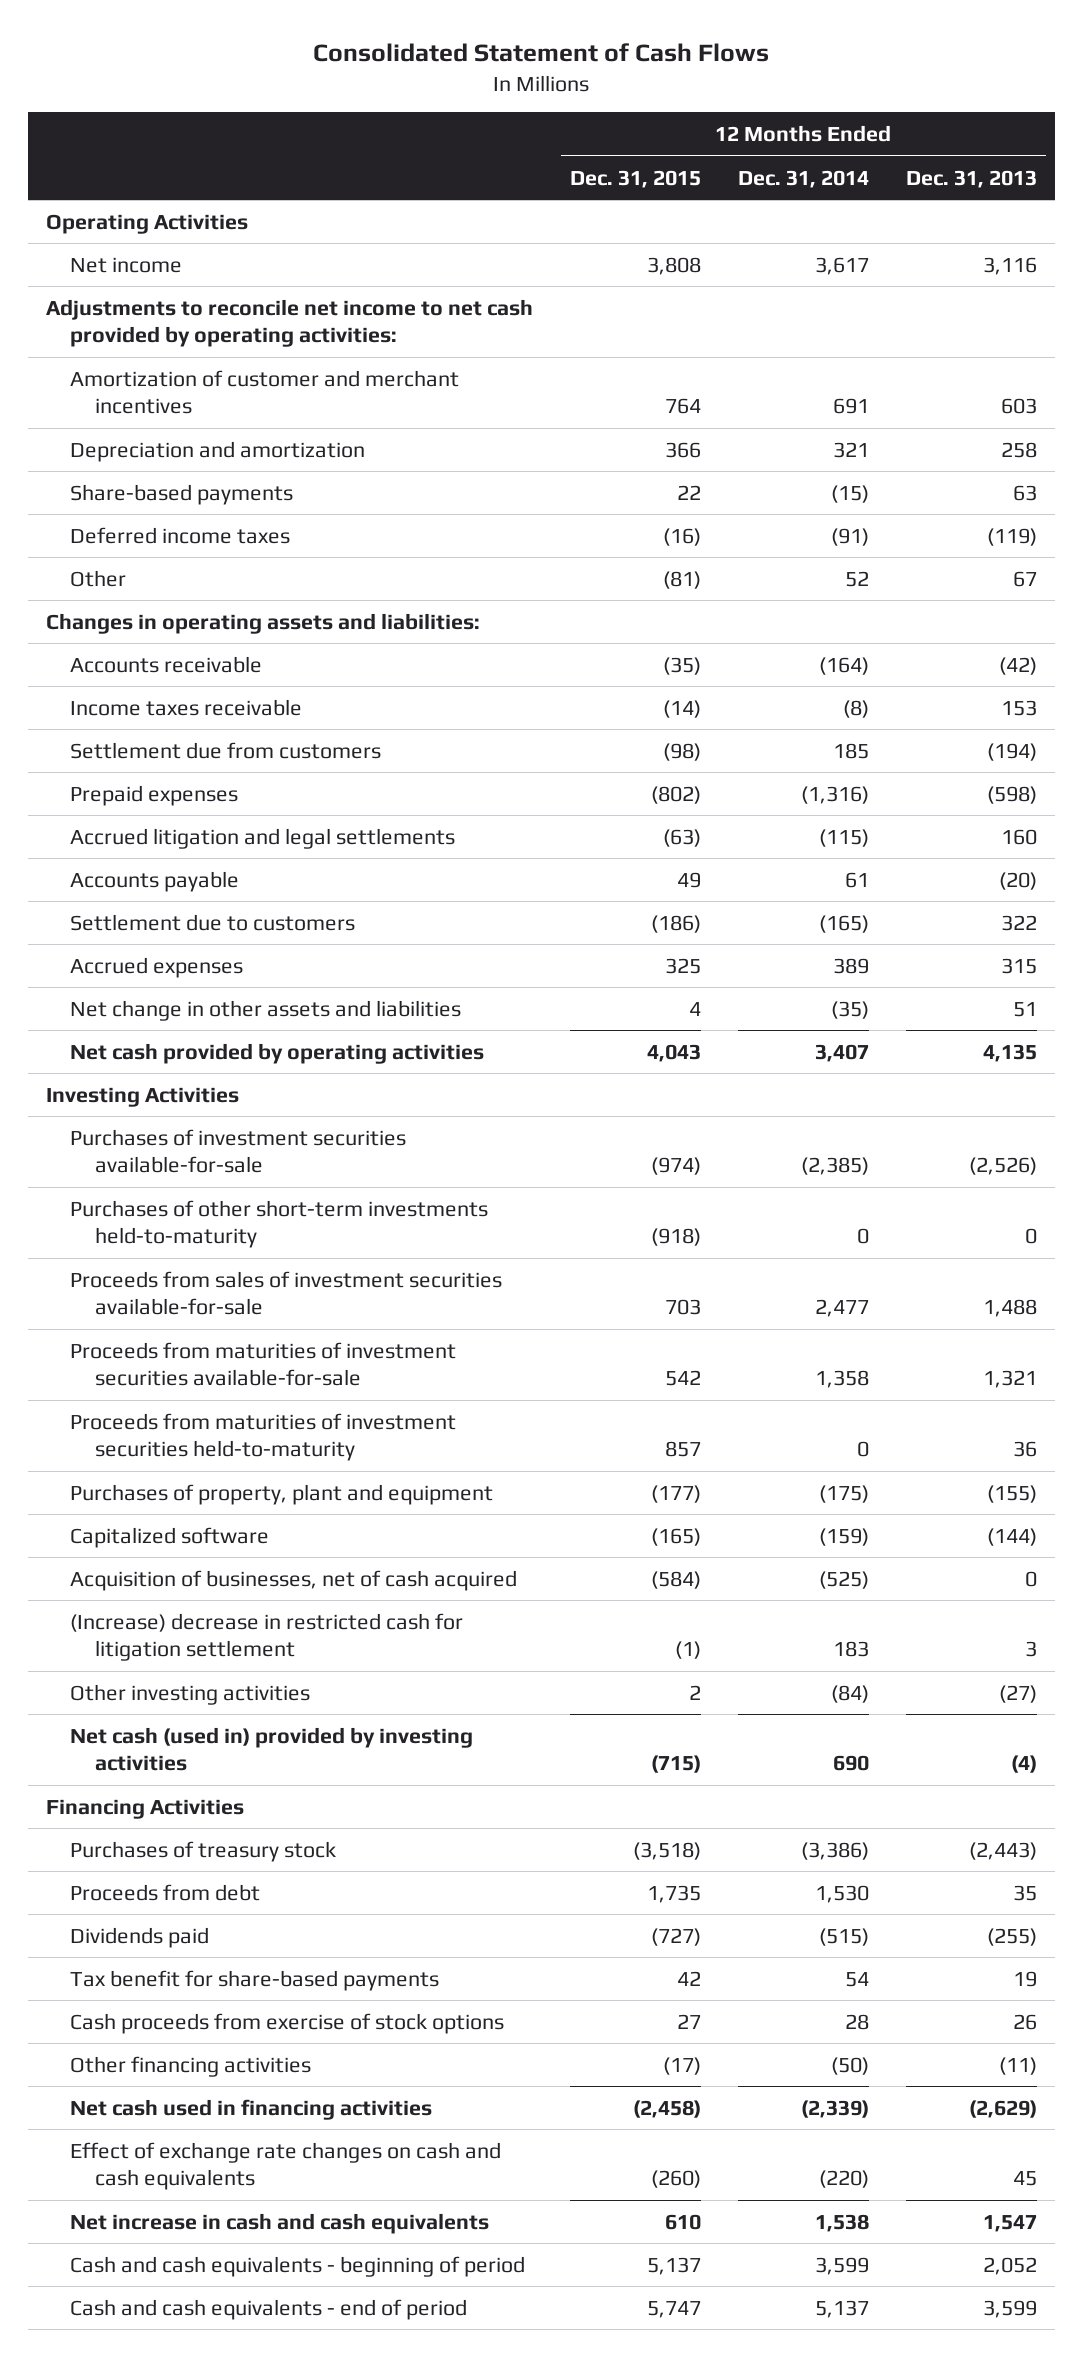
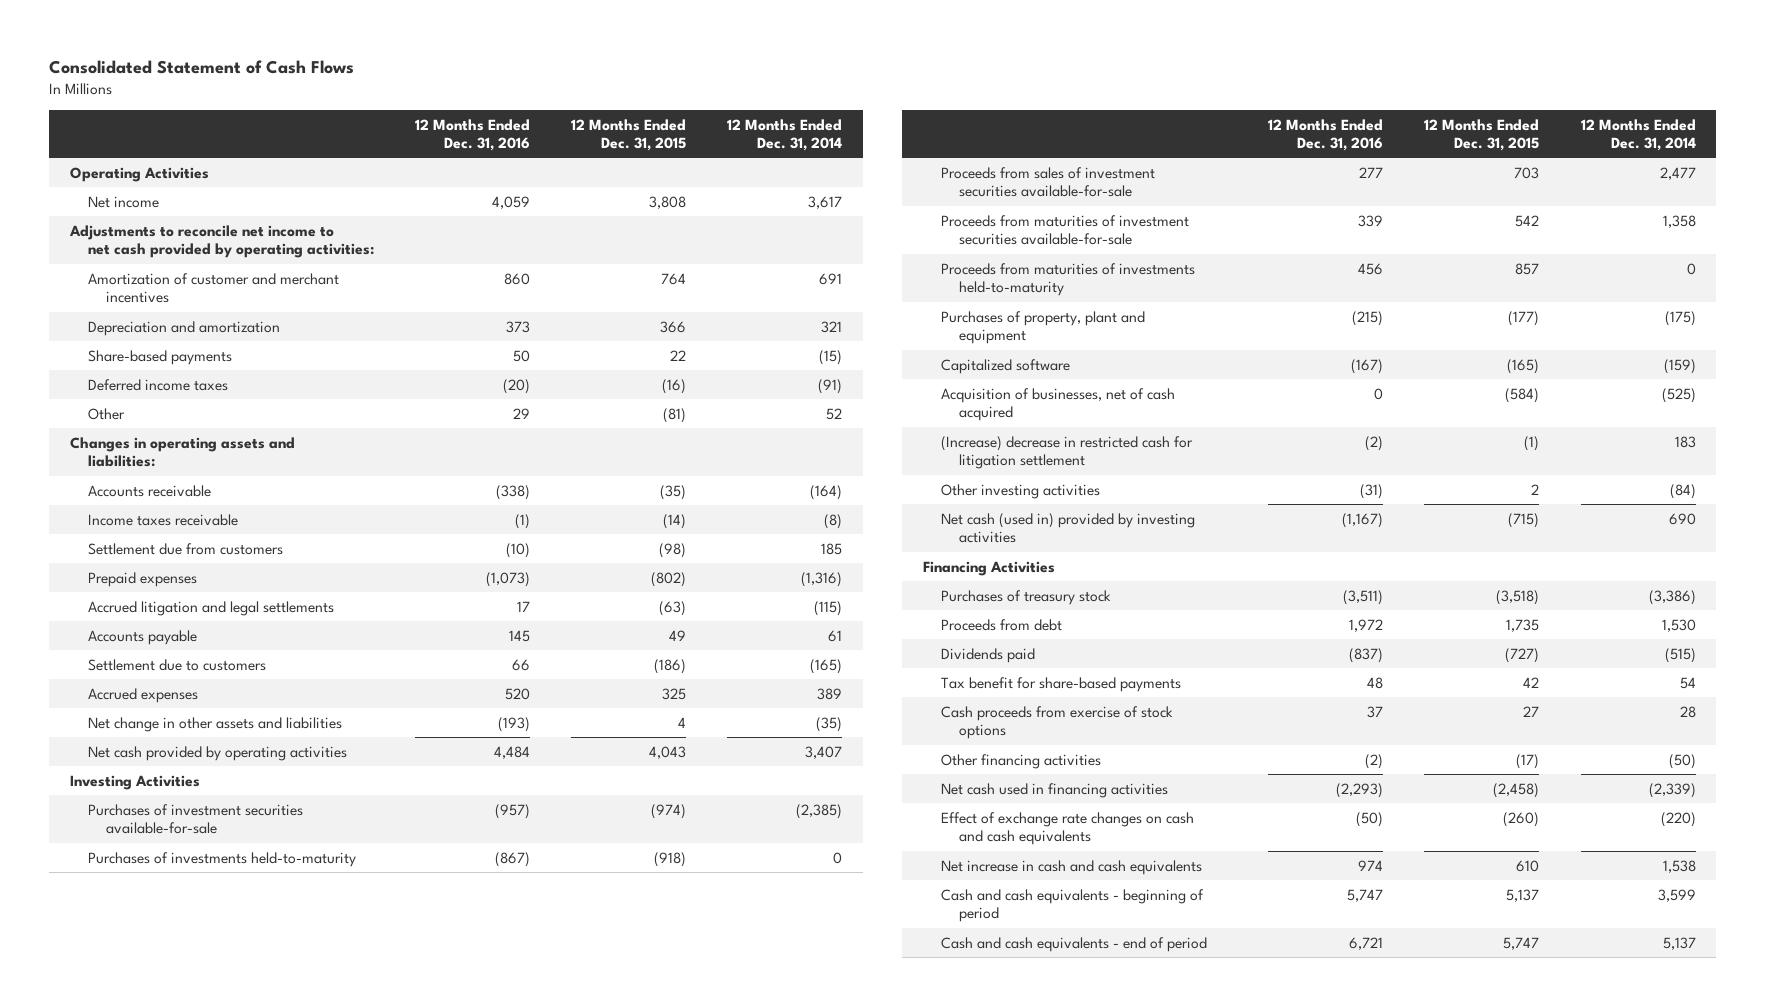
[905,169,1037,188] Dec. 31, 2013 -> none
none -> [415,118,531,151] 12 Months Ended Dec. 31, 2016
[70,1199,489,1249] Purchases of other short-term investments held-to-maturity -> [87,851,356,867] Purchases of investments held-to-maturity
[70,1412,457,1462] Proceeds from maturities of investment securities held-to-maturity -> [940,262,1195,296] Proceeds from maturities of investments held-to-maturity

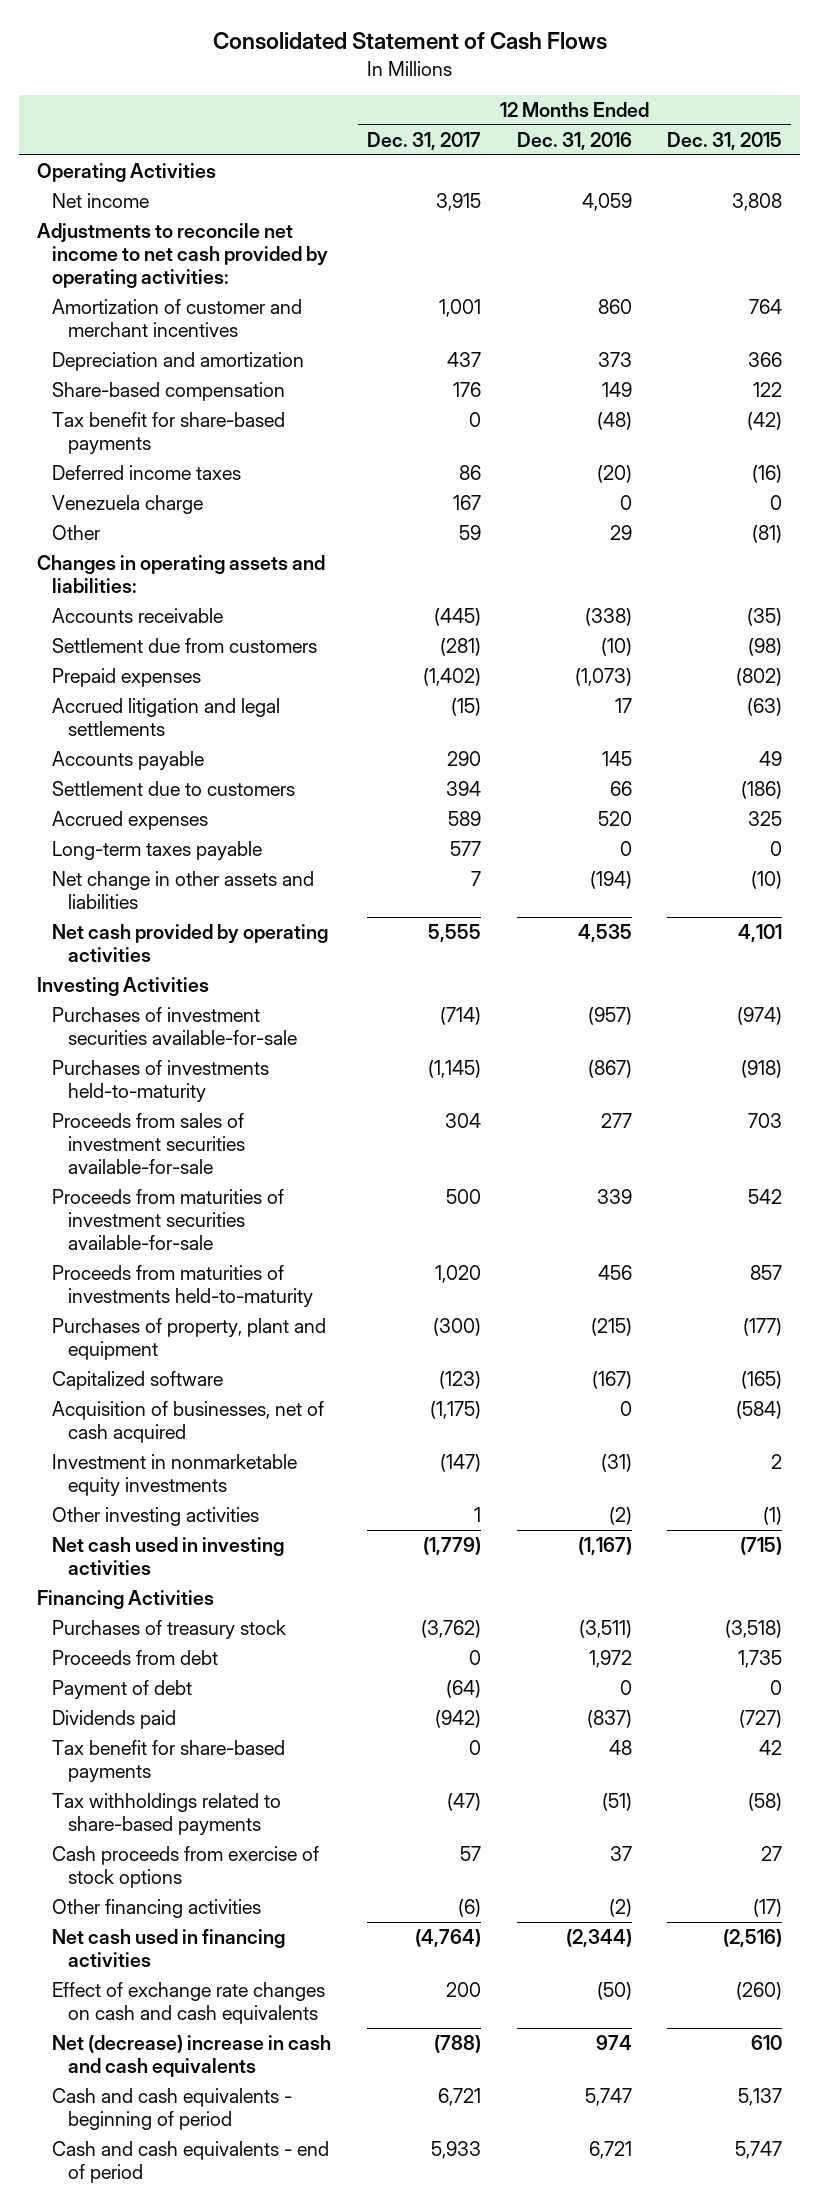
[727,118,843,151] 12 Months Ended Dec. 31, 2014 -> none
none -> [367,131,482,150] Dec. 31, 2017
[87,349,232,365] Share-based payments -> [52,382,286,402] Share-based compensation
[513,349,531,362] 50 -> [601,382,632,398] 149
[670,349,687,361] 22 -> [753,382,783,398] 122
none -> [52,412,286,455] Tax benefit for share-based payments
none -> [52,495,204,515] Venezuela charge
[87,513,238,526] Income taxes receivable -> none
none -> [52,841,263,861] Long-term taxes payable
[498,716,531,732] (193) -> [589,871,632,890] (194)
[678,716,687,728] 4 -> [751,871,783,890] (10)
[494,745,531,759] 4,484 -> [577,924,632,943] 4,535
[649,745,687,759] 4,043 -> [738,924,783,943] 4,101
[940,435,1193,469] (Increase) decrease in restricted cash for litigation settlement -> none
none -> [52,1454,298,1497] Investment in nonmarketable equity investments
[1360,483,1384,499] (31) -> [608,1507,632,1526] (2)
[1531,483,1540,495] 2 -> [763,1507,783,1526] (1)
[940,512,1195,543] Net cash (used in) provided by investing activities -> [52,1537,285,1576] Net cash used in investing activities
none -> [52,1680,193,1700] Payment of debt
none -> [52,1793,282,1836] Tax withholdings related to share-based payments
[1336,782,1384,798] (2,293) -> [565,1929,632,1948] (2,344)
[1493,782,1540,798] (2,458) -> [723,1929,783,1948] (2,516)
[940,859,1202,875] Net increase in cash and cash equivalents -> [52,2035,332,2078] Net (decrease) increase in cash and cash equivalents

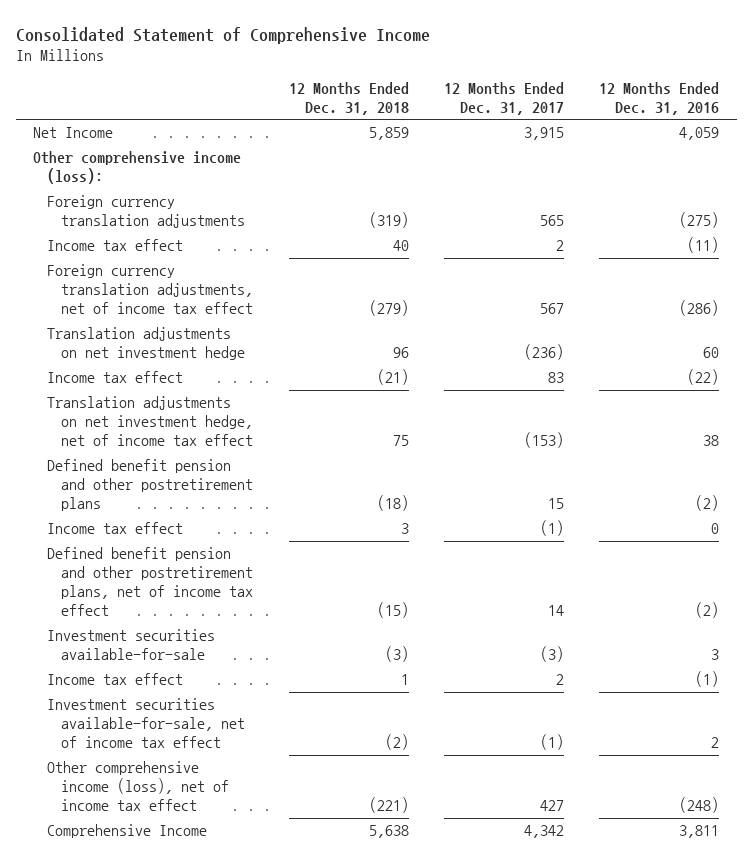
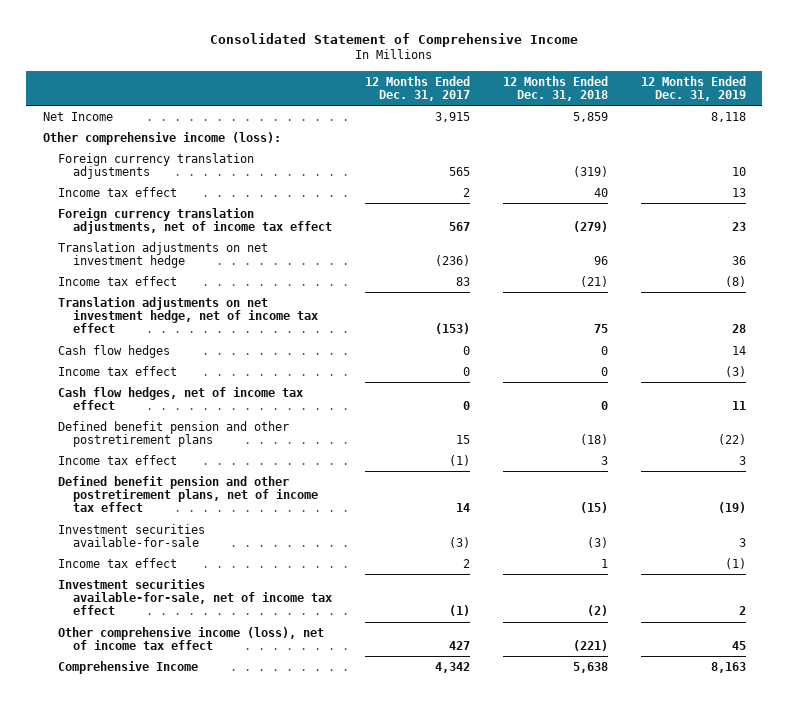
[599,82,720,116] 12 Months Ended Dec. 31, 2016 -> none
none -> [640,75,746,101] 12 Months Ended Dec. 31, 2019
none -> [57,344,170,358] Cash flow hedges
none -> [57,365,177,376] Income tax effect
none -> [57,386,303,411] Cash flow hedges, net of income tax effect

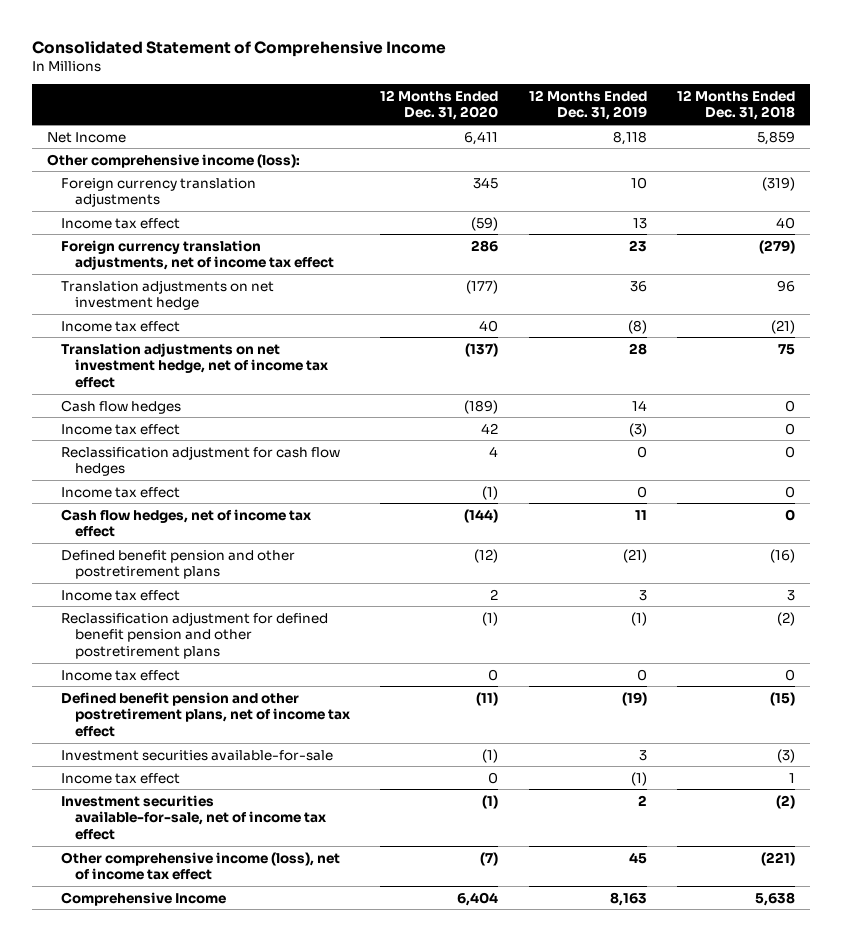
[365,75,471,101] 12 Months Ended Dec. 31, 2017 -> none
none -> [380,89,499,121] 12 Months Ended Dec. 31, 2020
none -> [60,445,340,477] Reclassification adjustment for cash flow hedges
none -> [60,486,180,498] Income tax effect
[579,434,608,446] (18) -> [769,548,795,563] (16)
[717,434,746,446] (22) -> [622,548,647,563] (21)
none -> [60,611,328,659] Reclassification adjustment for defined benefit pension and other postretirement plans
none -> [60,669,180,681] Income tax effect

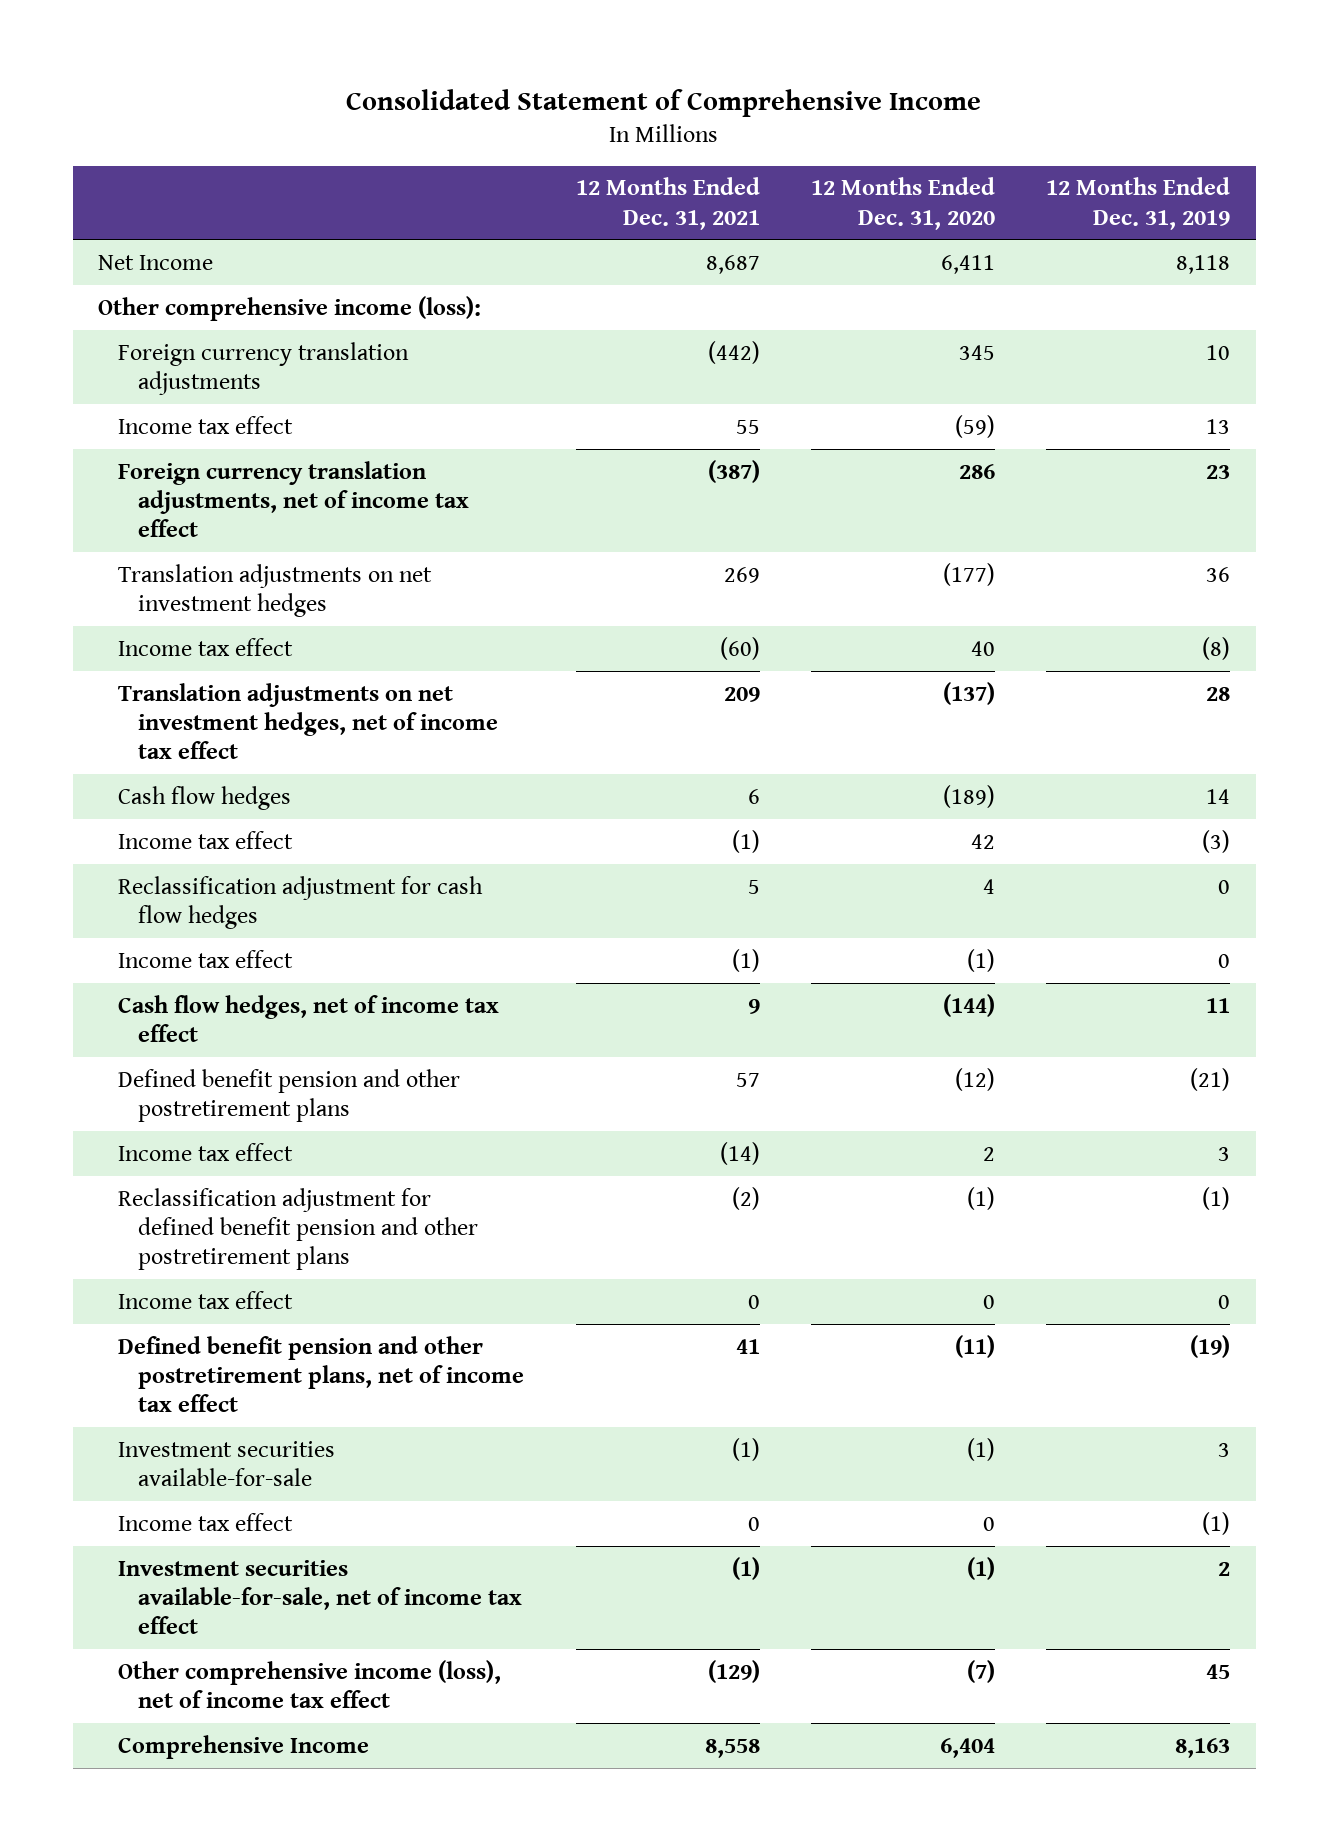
[676,89,795,121] 12 Months Ended Dec. 31, 2018 -> none
none -> [575,177,760,230] 12 Months Ended Dec. 31, 2021
[60,279,274,311] Translation adjustments on net investment hedge -> [118,563,433,617] Translation adjustments on net investment hedges
[60,342,328,388] Translation adjustments on net investment hedge, net of income tax effect -> [118,682,499,759] Translation adjustments on net investment hedges, net of income tax effect

